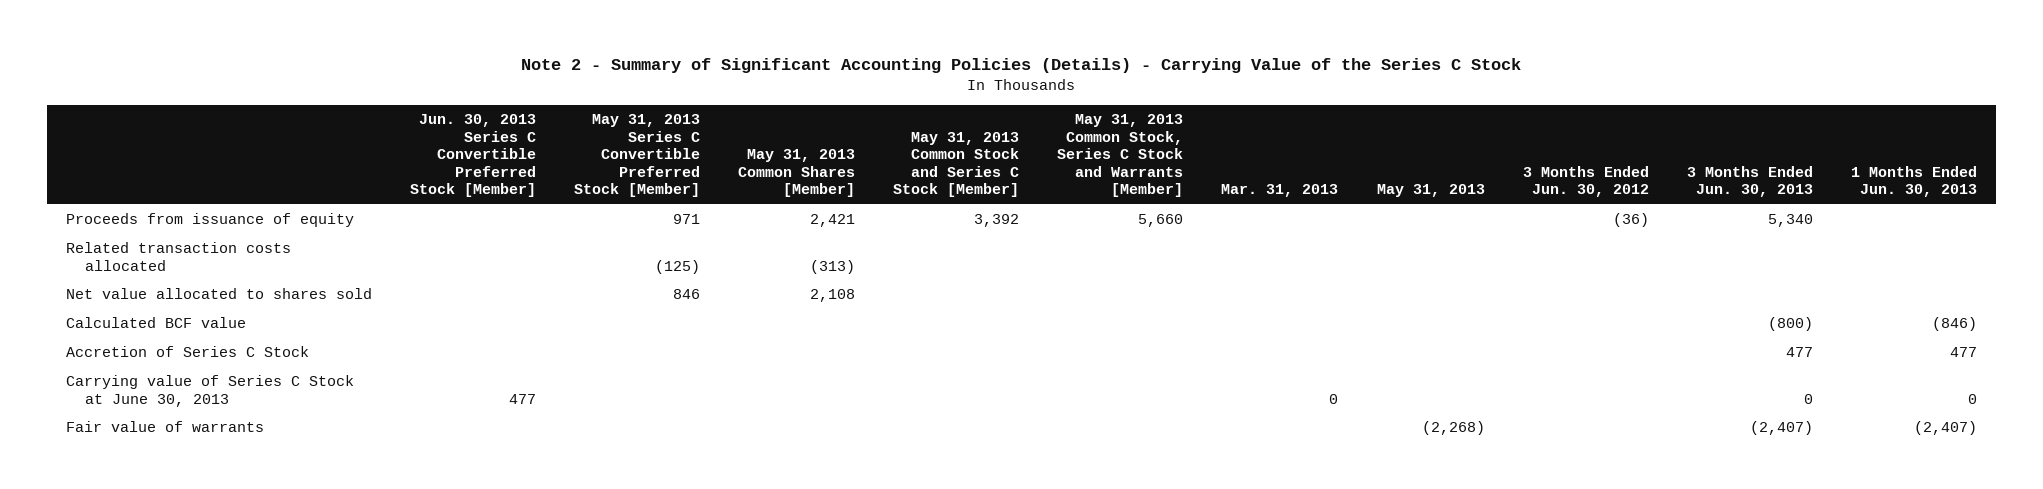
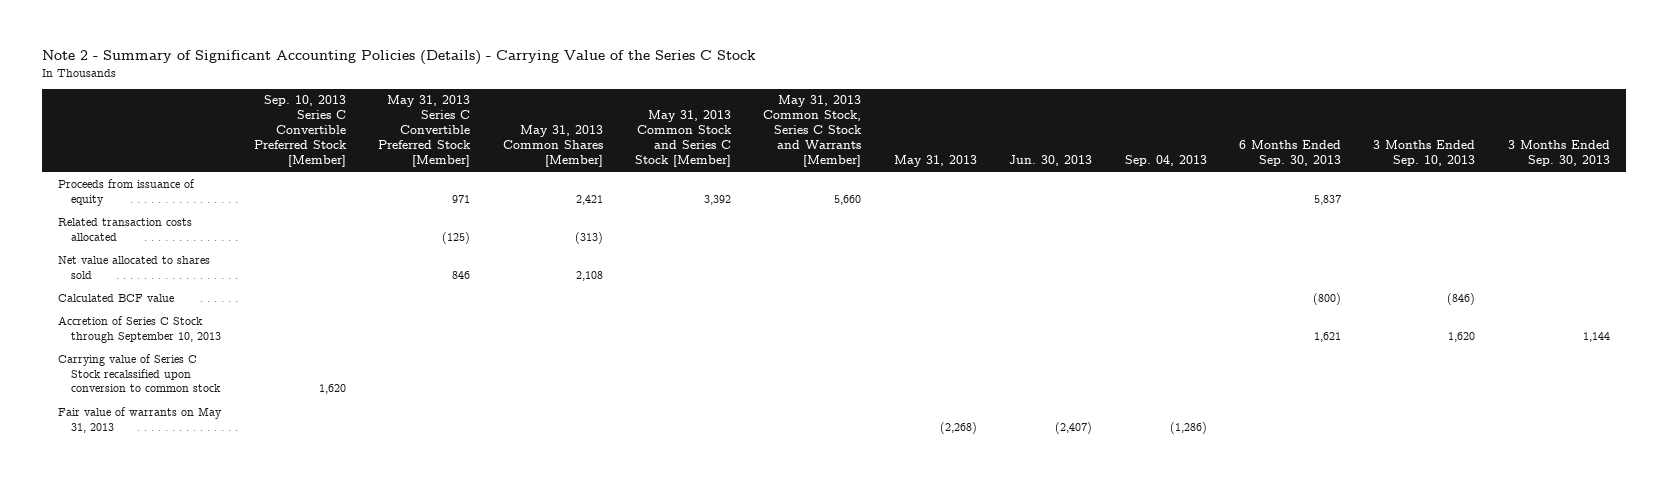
[409,113,536,198] Jun. 30, 2013 Series C Convertible Preferred Stock [Member] -> none
[1221,184,1339,198] Mar. 31, 2013 -> none
[1522,165,1649,198] 3 Months Ended Jun. 30, 2012 -> none
[1686,165,1813,198] 3 Months Ended Jun. 30, 2013 -> none
[1850,165,1977,198] 1 Months Ended Jun. 30, 2013 -> none
none -> [253,95,347,167] Sep. 10, 2013 Series C Convertible Preferred Stock [Member]
none -> [1009,154,1093,166] Jun. 30, 2013
none -> [1124,154,1207,166] Sep. 04, 2013
none -> [1238,140,1341,166] 6 Months Ended Sep. 30, 2013
none -> [1373,140,1476,166] 3 Months Ended Sep. 10, 2013
none -> [1507,140,1610,166] 3 Months Ended Sep. 30, 2013
[65,346,309,358] Accretion of Series C Stock -> [57,315,222,343] Accretion of Series C Stock through September 10, 2013
[65,375,354,407] Carrying value of Series C Stock at June 30, 2013 -> [57,353,222,393] Carrying value of Series C Stock recalssified upon conversion to common stock
[65,421,264,433] Fair value of warrants -> [57,406,222,433] Fair value of warrants on May 31, 2013

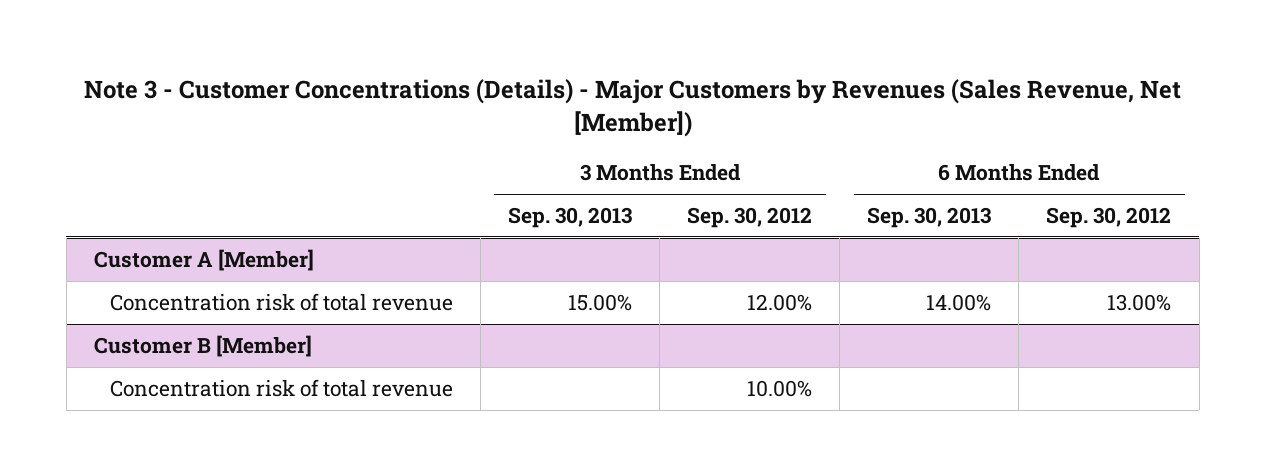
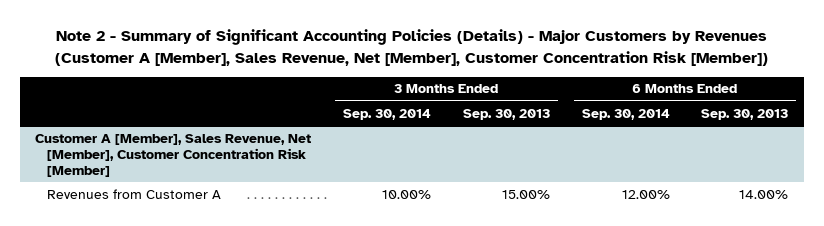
[83,79,1181,137] Note 3 - Customer Concentrations (Details) - Major Customers by Revenues (Sales Revenue, Net [Member]) -> [54,29,768,66] Note 2 - Summary of Significant Accounting Policies (Details) - Major Customers by Revenues (Customer A [Member], Sales Revenue, Net [Member], Customer Concentration Risk [Member])
[687,206,813,228] Sep. 30, 2012 -> none
[1046,206,1172,228] Sep. 30, 2012 -> none
none -> [343,108,432,120] Sep. 30, 2014
none -> [581,108,670,120] Sep. 30, 2014
[93,334,312,357] Customer B [Member] -> none
[110,378,454,397] Concentration risk of total revenue -> none
[93,248,314,271] Customer A [Member] -> [35,133,312,178] Customer A [Member], Sales Revenue, Net [Member], Customer Concentration Risk [Member]
[110,292,454,311] Concentration risk of total revenue -> [46,188,221,199] Revenues from Customer A

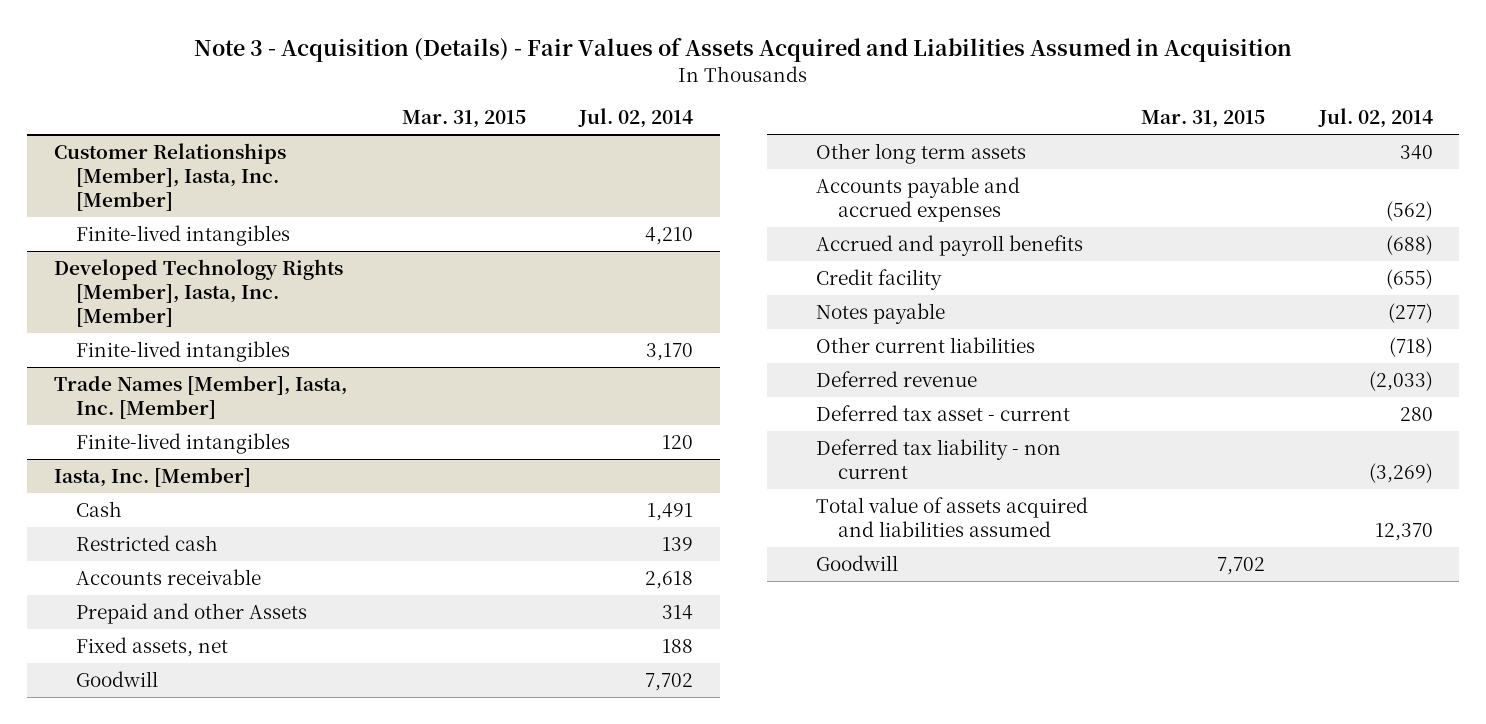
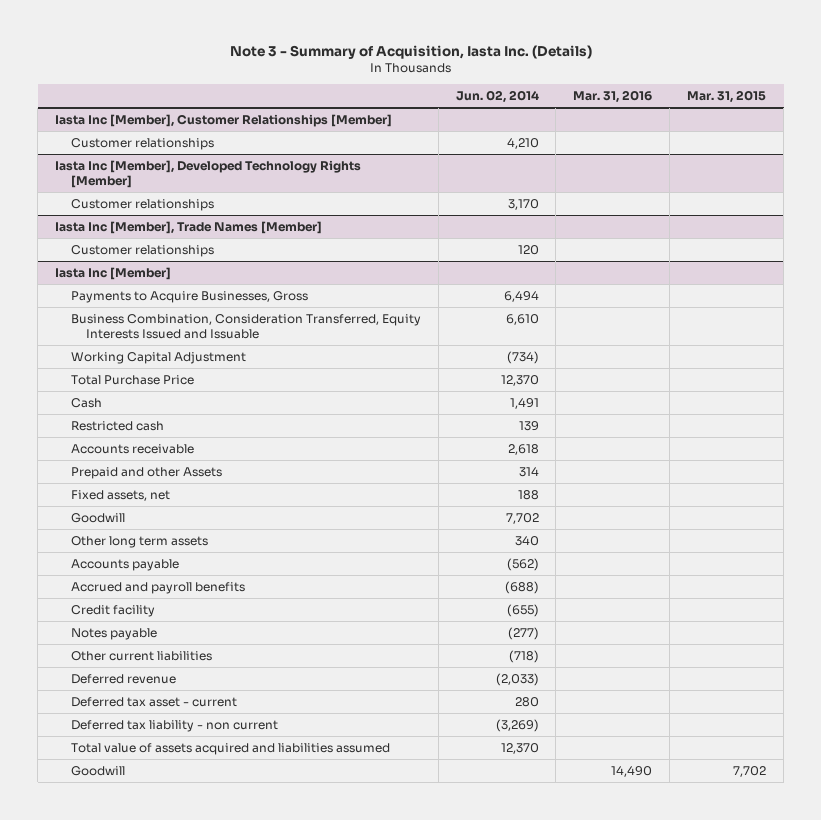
[194,38,1293,63] Note 3 - Acquisition (Details) - Fair Values of Assets Acquired and Liabilities Assumed in Acquisition -> [229,45,592,60] Note 3 - Summary of Acquisition, Iasta Inc. (Details)
[578,108,694,129] Jul. 02, 2014 -> none
none -> [455,89,539,103] Jun. 02, 2014
none -> [573,89,653,103] Mar. 31, 2016
[53,142,286,212] Customer Relationships [Member], Iasta, Inc. [Member] -> [55,113,393,127] Iasta Inc [Member], Customer Relationships [Member]
[76,224,291,246] Finite-lived intangibles -> [70,137,214,150] Customer relationships
[53,258,343,328] Developed Technology Rights [Member], Iasta, Inc. [Member] -> [55,159,362,189] Iasta Inc [Member], Developed Technology Rights [Member]
[76,340,291,362] Finite-lived intangibles -> [70,198,214,211] Customer relationships
[53,374,347,419] Trade Names [Member], Iasta, Inc. [Member] -> [55,220,323,234] Iasta Inc [Member], Trade Names [Member]
[76,432,291,454] Finite-lived intangibles -> [70,244,214,257] Customer relationships
[53,466,251,487] Iasta, Inc. [Member] -> [55,266,172,280] Iasta Inc [Member]
none -> [70,290,308,303] Payments to Acquire Businesses, Gross
none -> [70,313,421,340] Business Combination, Consideration Transferred, Equity Interests Issued and Issuable
none -> [70,351,246,364] Working Capital Adjustment
none -> [70,374,194,385] Total Purchase Price
[815,176,1020,222] Accounts payable and accrued expenses -> [70,558,179,571] Accounts payable

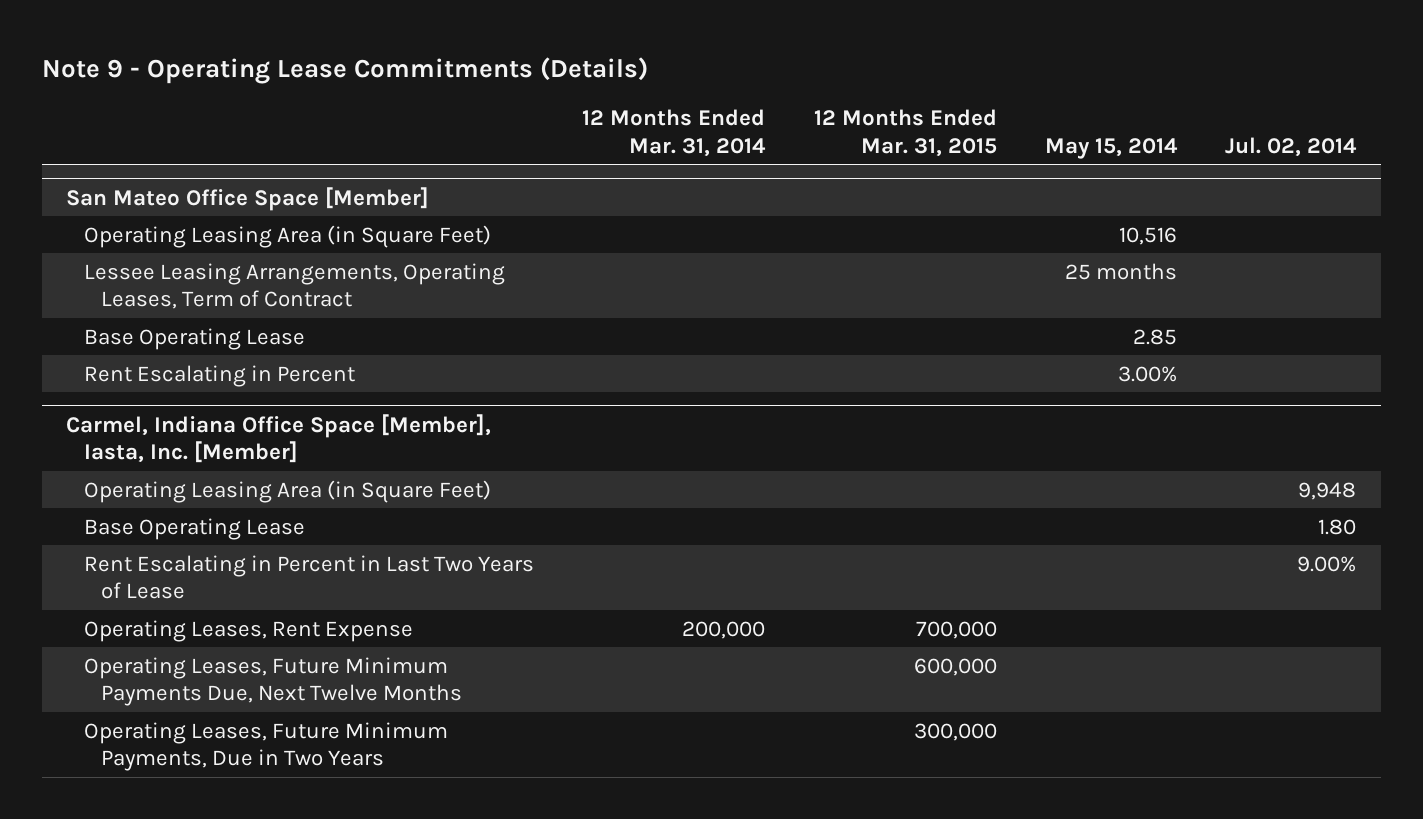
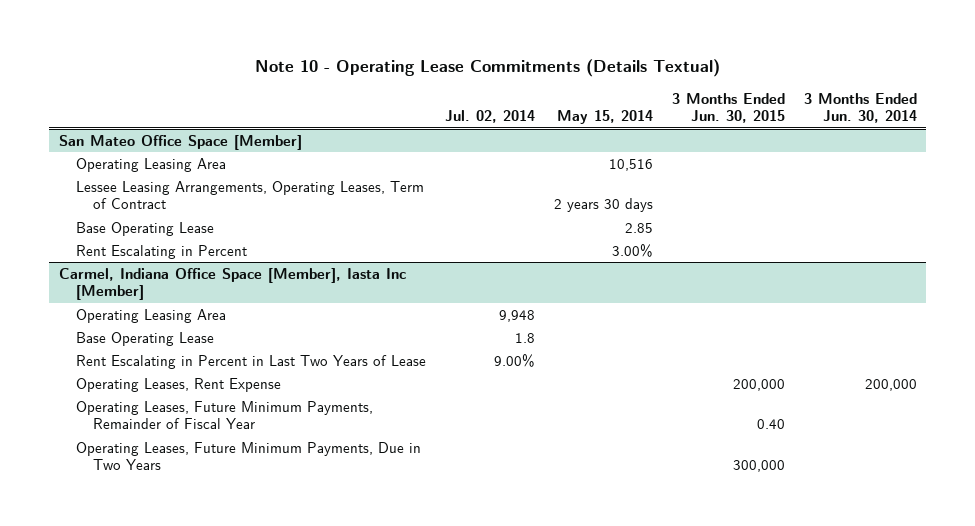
[41,56,648,84] Note 9 - Operating Lease Commitments (Details) -> [254,59,720,78] Note 10 - Operating Lease Commitments (Details Textual)
[582,109,767,157] 12 Months Ended Mar. 31, 2014 -> none
[813,109,997,157] 12 Months Ended Mar. 31, 2015 -> none
none -> [671,92,785,124] 3 Months Ended Jun. 30, 2015
none -> [803,92,917,124] 3 Months Ended Jun. 30, 2014
[83,224,491,248] Operating Leasing Area (in Square Feet) -> [75,157,226,172] Operating Leasing Area
[1065,262,1178,280] 25 months -> [553,198,653,213] 2 years 30 days
[66,413,492,463] Carmel, Indiana Office Space [Member], Iasta, Inc. [Member] -> [58,267,406,301] Carmel, Indiana Office Space [Member], Iasta Inc [Member]
[83,479,491,503] Operating Leasing Area (in Square Feet) -> [75,308,226,323] Operating Leasing Area
[1318,518,1357,535] 1.80 -> [514,332,535,343] 1.8
[83,656,463,707] Operating Leases, Future Minimum Payments Due, Next Twelve Months -> none
none -> [75,400,373,430] Operating Leases, Future Minimum Payments, Remainder of Fiscal Year

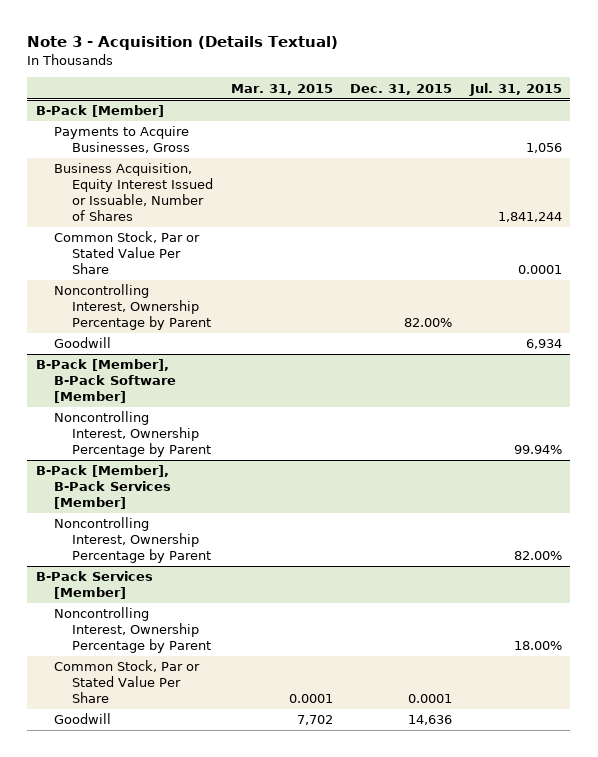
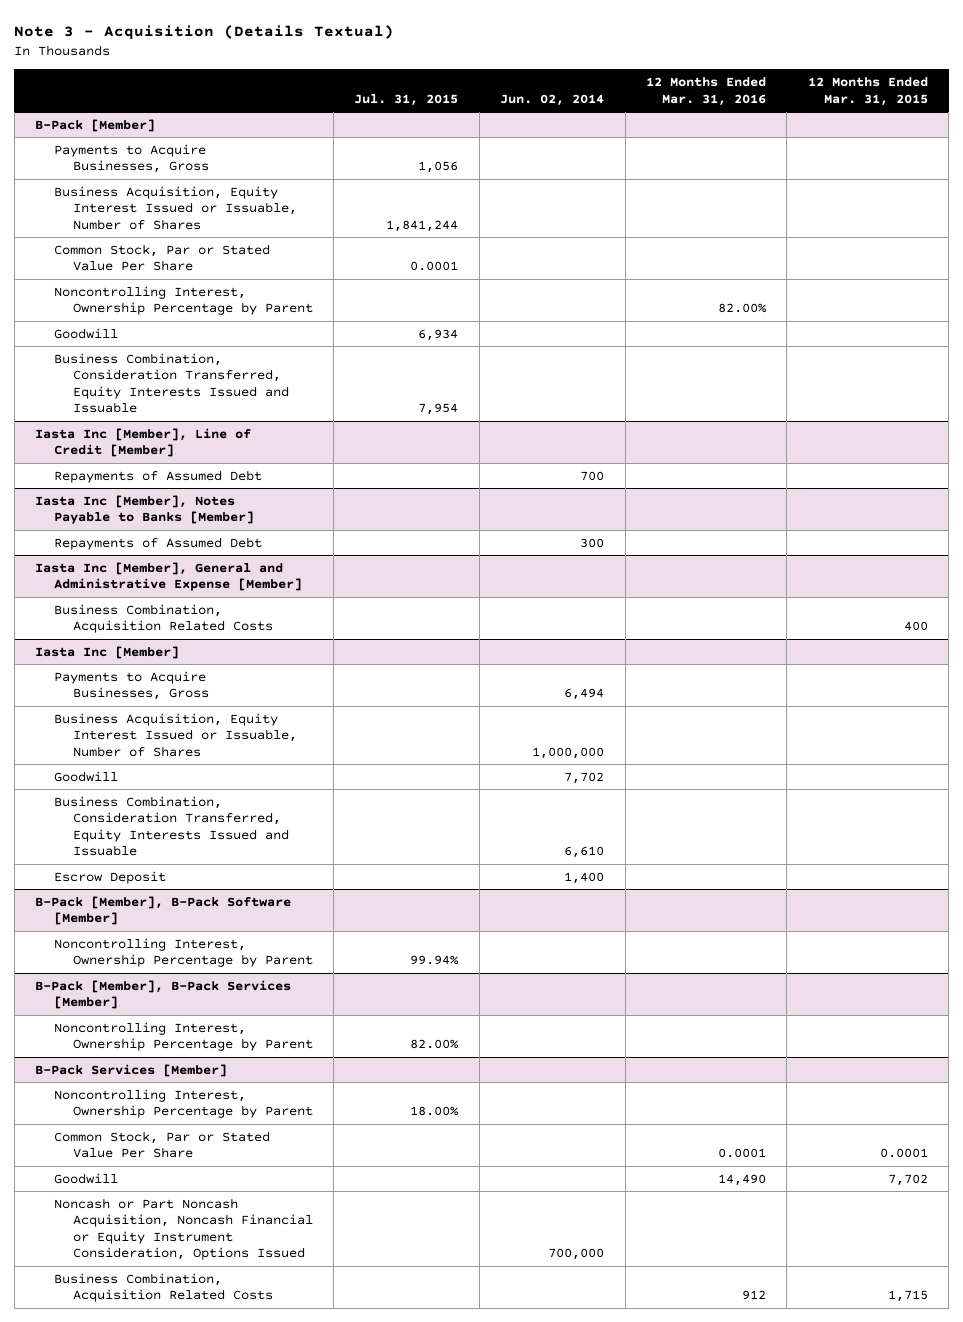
[230,83,333,95] Mar. 31, 2015 -> none
[350,83,453,95] Dec. 31, 2015 -> none
none -> [500,93,605,106] Jun. 02, 2014
none -> [646,77,767,106] 12 Months Ended Mar. 31, 2016
none -> [807,77,928,106] 12 Months Ended Mar. 31, 2015
none -> [54,352,289,414] Business Combination, Consideration Transferred, Equity Interests Issued and Issuable
none -> [35,427,252,458] Iasta Inc [Member], Line of Credit [Member]
none -> [54,469,263,483] Repayments of Assumed Debt
none -> [35,494,255,525] Iasta Inc [Member], Notes Payable to Banks [Member]
none -> [54,536,263,550] Repayments of Assumed Debt
none -> [35,561,303,592] Iasta Inc [Member], General and Administrative Expense [Member]
none -> [54,603,273,634] Business Combination, Acquisition Related Costs
none -> [35,645,180,659] Iasta Inc [Member]
none -> [54,670,209,701] Payments to Acquire Businesses, Gross
none -> [54,712,297,757] Business Acquisition, Equity Interest Issued or Issuable, Number of Shares
none -> [54,770,119,782] Goodwill
none -> [54,795,289,857] Business Combination, Consideration Transferred, Equity Interests Issued and Issuable
none -> [54,870,167,884] Escrow Deposit
none -> [54,1197,313,1261] Noncash or Part Noncash Acquisition, Noncash Financial or Equity Instrument Consideration, Options Issued
none -> [54,1272,273,1303] Business Combination, Acquisition Related Costs

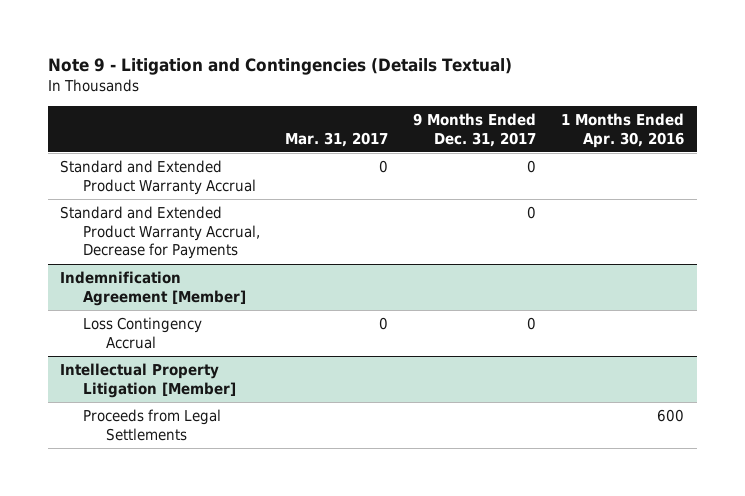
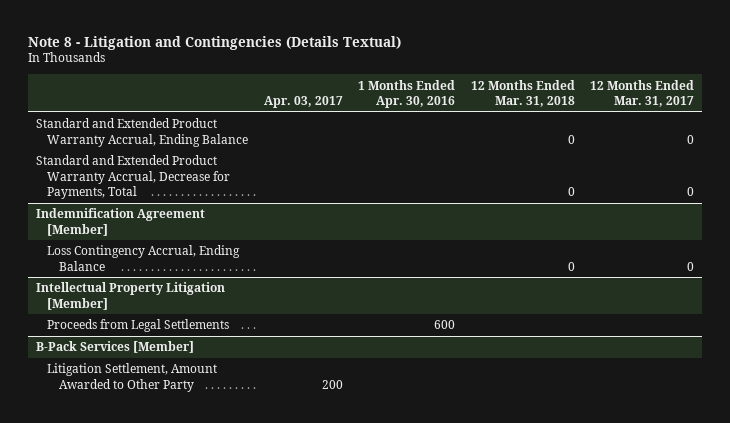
[47,57,512,75] Note 9 - Litigation and Contingencies (Details Textual) -> [28,35,402,50] Note 8 - Litigation and Contingencies (Details Textual)
[285,131,389,147] Mar. 31, 2017 -> none
[413,112,537,147] 9 Months Ended Dec. 31, 2017 -> none
none -> [263,95,343,108] Apr. 03, 2017
none -> [470,79,575,107] 12 Months Ended Mar. 31, 2018
none -> [590,79,695,107] 12 Months Ended Mar. 31, 2017
[60,160,257,195] Standard and Extended Product Warranty Accrual -> [36,118,249,147] Standard and Extended Product Warranty Accrual, Ending Balance
[60,206,261,260] Standard and Extended Product Warranty Accrual, Decrease for Payments -> [36,155,231,199] Standard and Extended Product Warranty Accrual, Decrease for Payments, Total
[83,317,203,349] Loss Contingency Accrual -> [47,245,241,271] Loss Contingency Accrual, Ending Balance
none -> [36,341,195,354] B-Pack Services [Member]
none -> [47,363,218,392] Litigation Settlement, Amount Awarded to Other Party

